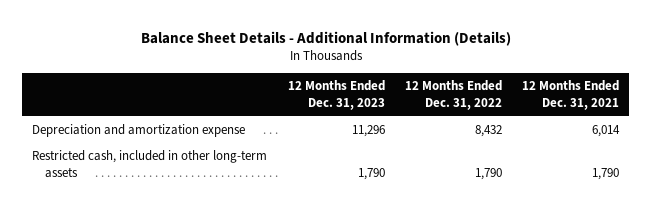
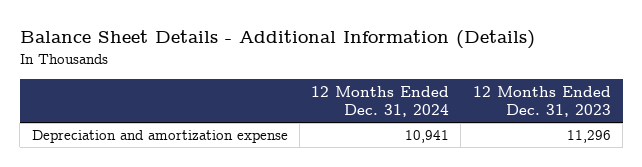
[405,80,503,110] 12 Months Ended Dec. 31, 2022 -> none
[522,80,620,110] 12 Months Ended Dec. 31, 2021 -> none
none -> [311,85,450,118] 12 Months Ended Dec. 31, 2024
[32,150,268,178] Restricted cash, included in other long-term assets -> none

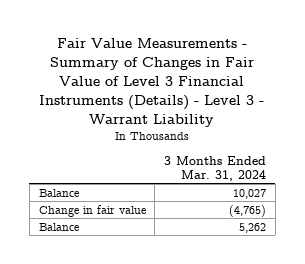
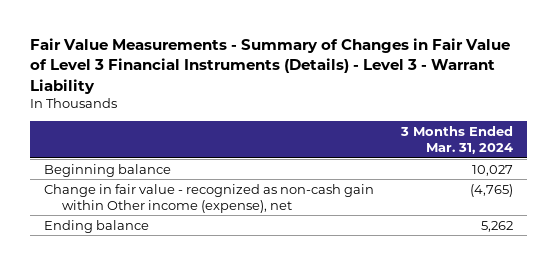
[38,188,79,197] Balance -> [43,163,171,177] Beginning balance
[38,204,146,217] Change in fair value -> [43,183,374,213] Change in fair value - recognized as non-cash gain within Other income (expense), net
[38,222,79,231] Balance -> [43,219,149,233] Ending balance

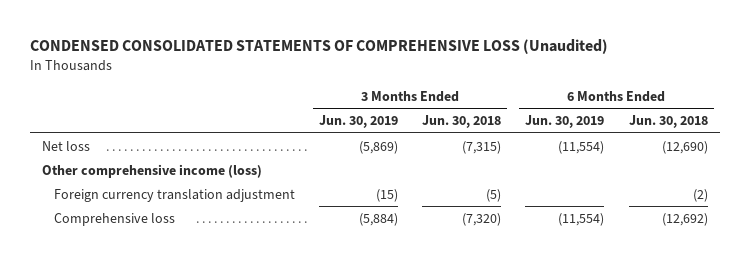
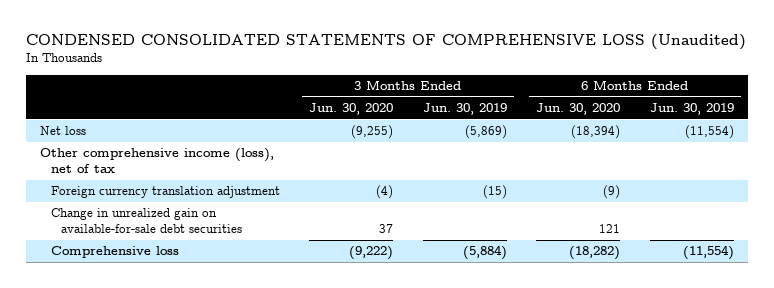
[422,115,502,129] Jun. 30, 2018 -> none
[628,115,708,129] Jun. 30, 2018 -> none
none -> [309,103,394,116] Jun. 30, 2020
none -> [536,103,621,116] Jun. 30, 2020
[41,163,262,178] Other comprehensive income (loss) -> [40,148,275,173] Other comprehensive income (loss), net of tax
none -> [50,208,242,233] Change in unrealized gain on available-for-sale debt securities

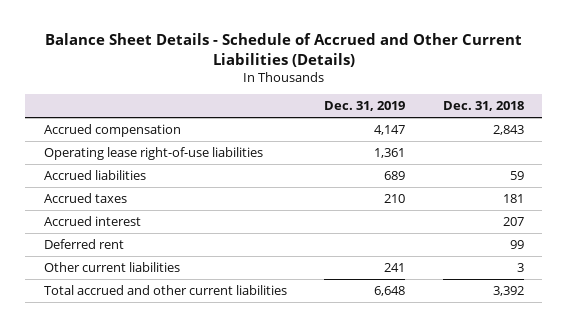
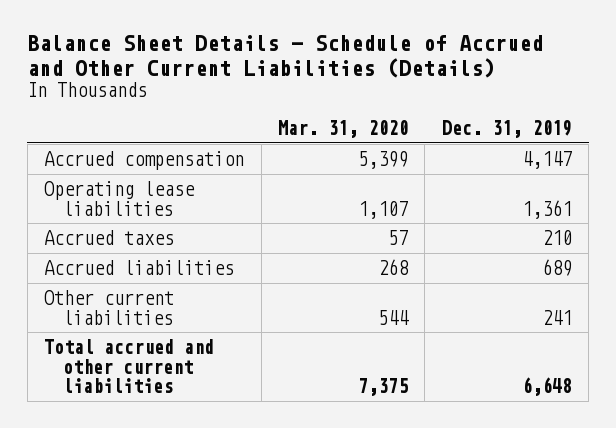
[442,101,524,112] Dec. 31, 2018 -> none
none -> [277,119,408,138] Mar. 31, 2020
[44,146,264,160] Operating lease right-of-use liabilities -> [44,181,196,216] Operating lease liabilities
[44,215,142,226] Accrued interest -> none
[44,238,125,249] Deferred rent -> none
[44,169,147,180] Accrued liabilities -> [44,260,235,276] Accrued liabilities

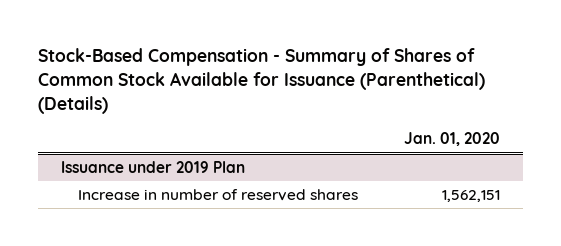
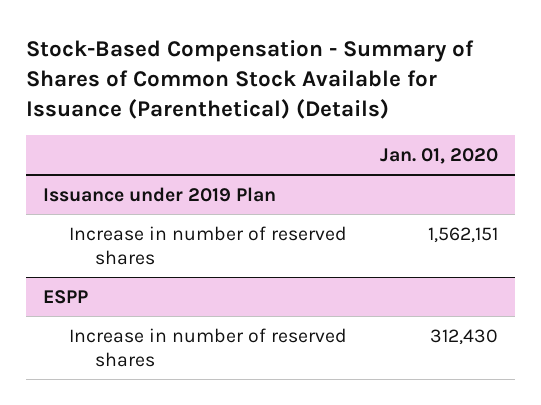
none -> [42,289,88,304] ESPP
none -> [68,327,347,367] Increase in number of reserved shares

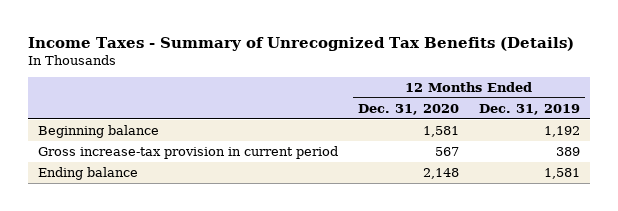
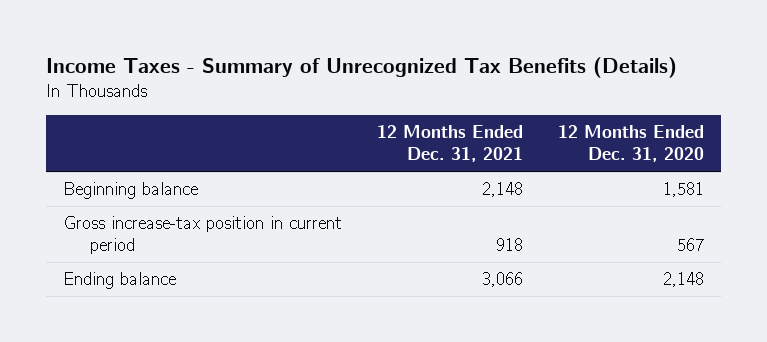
[478,103,580,115] Dec. 31, 2019 -> none
none -> [376,125,523,163] 12 Months Ended Dec. 31, 2021
[38,145,339,159] Gross increase-tax provision in current period -> [63,216,343,255] Gross increase-tax position in current period

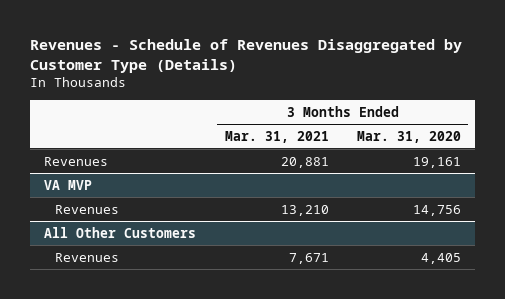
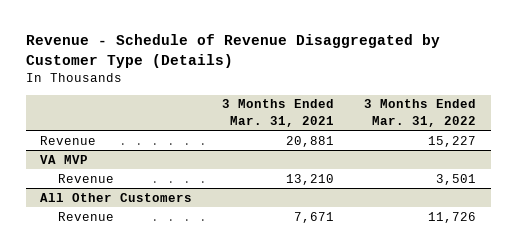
[29,38,462,73] Revenues - Schedule of Revenues Disaggregated by Customer Type (Details) -> [25,34,440,68] Revenue - Schedule of Revenue Disaggregated by Customer Type (Details)
[357,130,462,143] Mar. 31, 2020 -> none
none -> [363,99,476,127] 3 Months Ended Mar. 31, 2022
[44,156,109,166] Revenues -> [40,135,97,145] Revenue
[54,204,119,214] Revenues -> [58,173,115,183] Revenue
[54,252,119,262] Revenues -> [58,211,115,221] Revenue

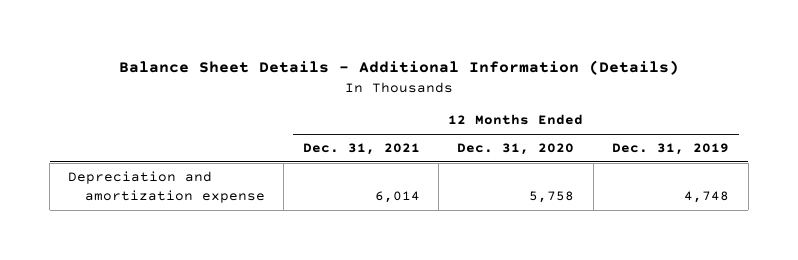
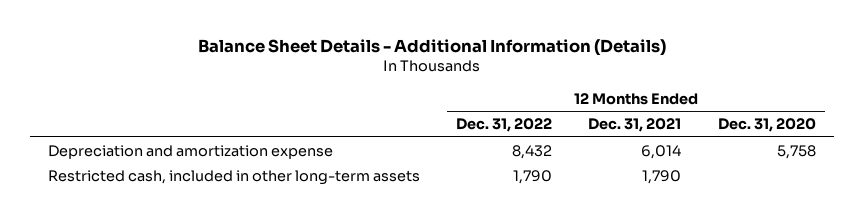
[612,143,730,156] Dec. 31, 2019 -> none
none -> [456,118,553,133] Dec. 31, 2022
none -> [47,169,420,185] Restricted cash, included in other long-term assets

